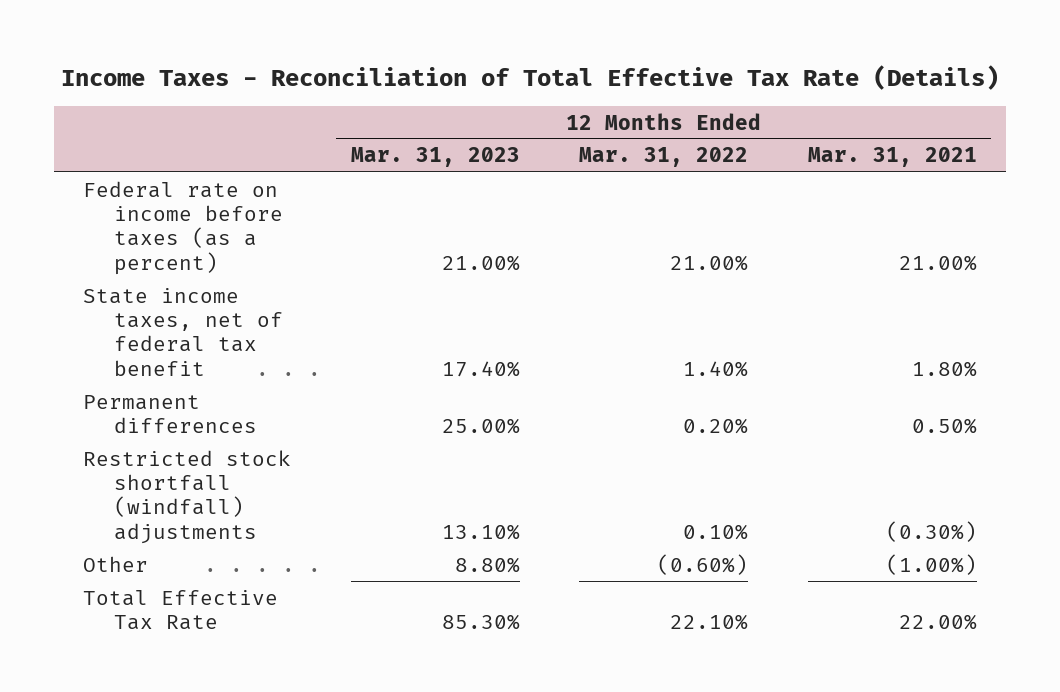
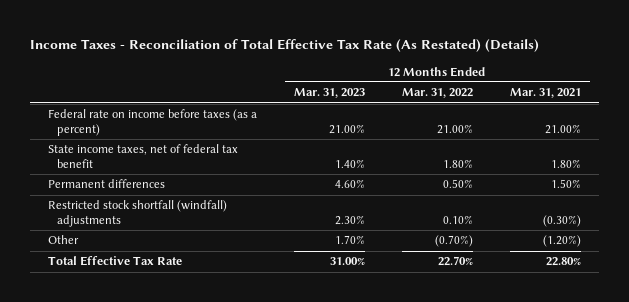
[60,64,999,90] Income Taxes - Reconciliation of Total Effective Tax Rate (Details) -> [29,38,539,52] Income Taxes - Reconciliation of Total Effective Tax Rate (As Restated) (Details)
[441,360,520,377] 17.40% -> [334,158,365,168] 1.40%
[683,360,749,377] 1.40% -> [442,158,473,168] 1.80%
[441,417,520,434] 25.00% -> [334,179,365,189] 4.60%
[683,417,749,434] 0.20% -> [442,179,473,189] 0.50%
[911,417,977,434] 0.50% -> [550,179,581,189] 1.50%
[441,523,520,540] 13.10% -> [334,214,365,225] 2.30%
[454,556,520,573] 8.80% -> [334,235,365,245] 1.70%
[657,553,749,575] (0.60%) -> [434,235,473,248] (0.70%)
[885,553,977,575] (1.00%) -> [542,235,581,248] (1.20%)
[441,613,520,630] 85.30% -> [329,257,365,266] 31.00%
[670,613,749,630] 22.10% -> [437,256,473,267] 22.70%
[898,613,977,630] 22.00% -> [545,257,581,267] 22.80%

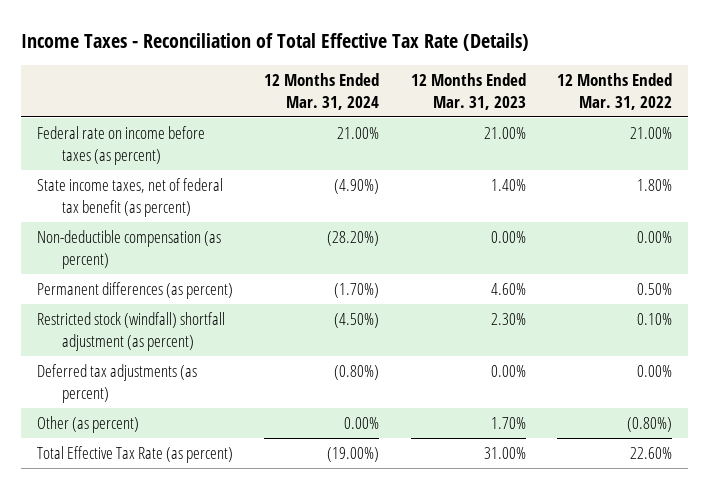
[29,38,539,52] Income Taxes - Reconciliation of Total Effective Tax Rate (As Restated) (Details) -> [21,32,530,51] Income Taxes - Reconciliation of Total Effective Tax Rate (Details)
[509,88,581,99] Mar. 31, 2021 -> none
none -> [264,72,380,111] 12 Months Ended Mar. 31, 2024
[48,235,80,245] Other -> none
[48,109,258,136] Federal rate on income before taxes (as a percent) -> [37,125,206,166] Federal rate on income before taxes (as percent)
[48,144,239,168] State income taxes, net of federal tax benefit -> [37,177,224,218] State income taxes, net of federal tax benefit (as percent)
none -> [37,229,222,270] Non-deductible compensation (as percent)
[48,179,166,189] Permanent differences -> [37,281,234,299] Permanent differences (as percent)
[48,200,228,227] Restricted stock shortfall (windfall) adjustments -> [37,311,226,352] Restricted stock (windfall) shortfall adjustment (as percent)
none -> [37,363,198,404] Deferred tax adjustments (as percent)
none -> [37,415,140,433] Other (as percent)
[48,256,183,267] Total Effective Tax Rate -> [37,445,234,463] Total Effective Tax Rate (as percent)
[437,256,473,267] 22.70% -> [630,446,673,459] 22.60%

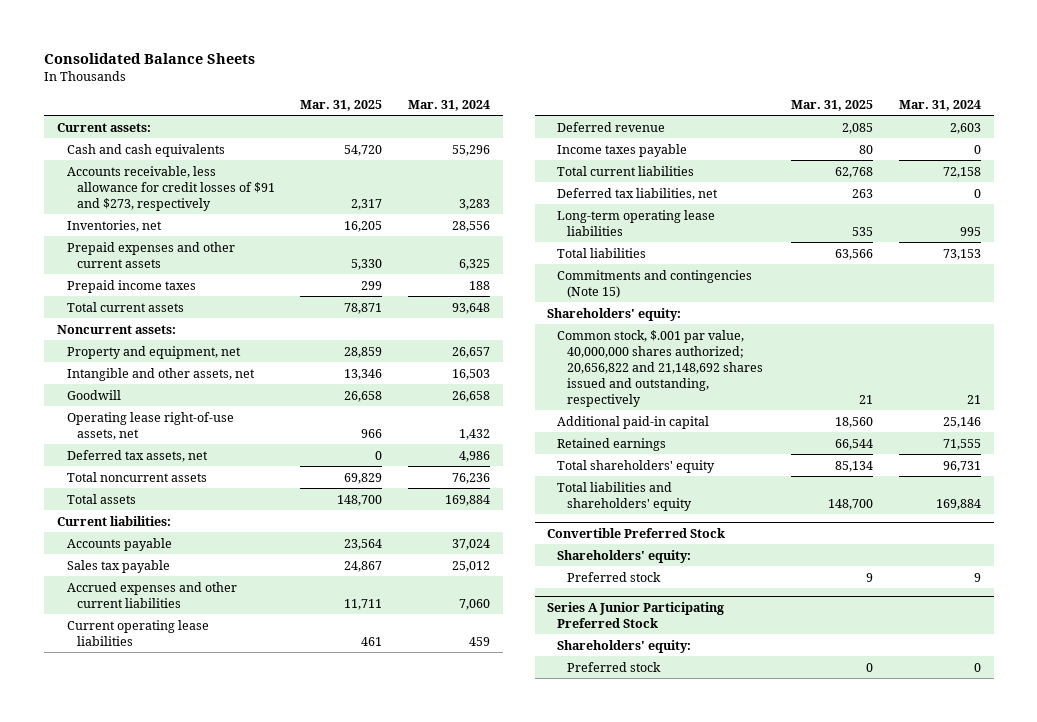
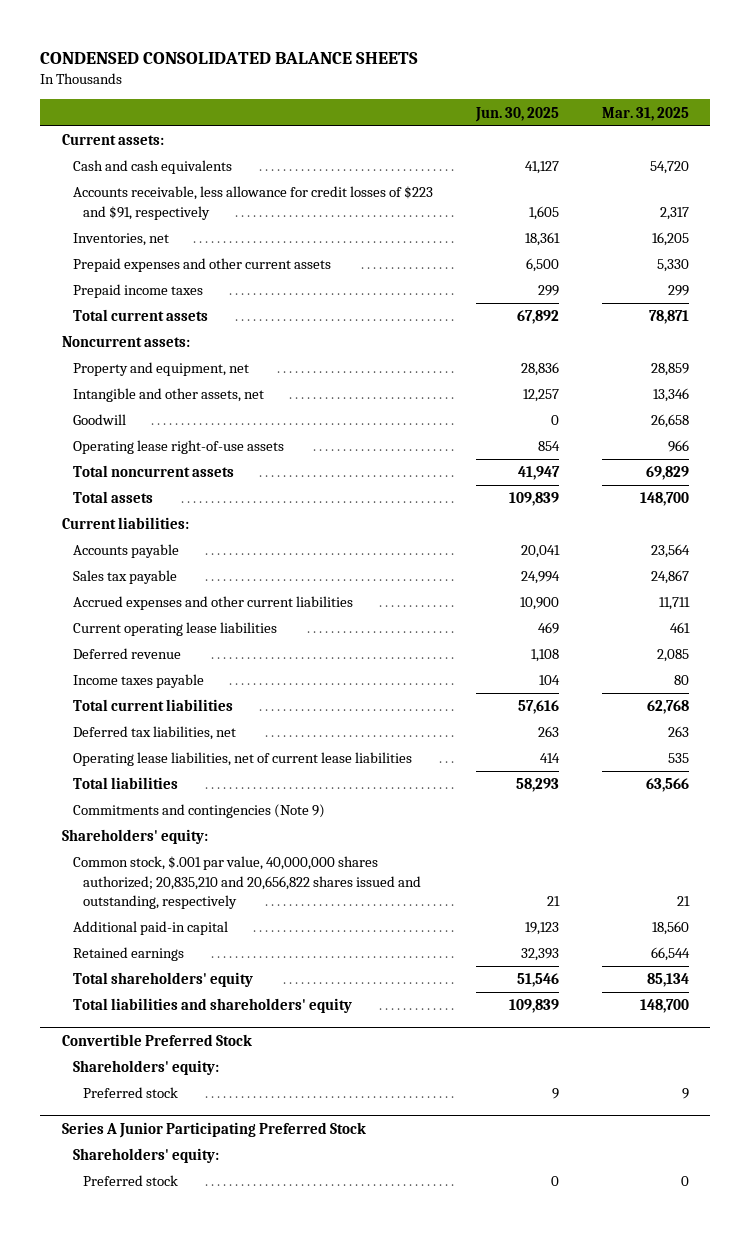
[43,52,255,64] Consolidated Balance Sheets -> [40,51,419,64] CONDENSED CONSOLIDATED BALANCE SHEETS
[408,99,491,111] Mar. 31, 2024 -> none
none -> [474,106,559,122] Jun. 30, 2025
[66,165,275,211] Accounts receivable, less allowance for credit losses of $91 and $273, respectively -> [72,186,433,220] Accounts receivable, less allowance for credit losses of $223 and $91, respectively
[66,449,208,462] Deferred tax assets, net -> none
[66,411,234,440] Operating lease right-of-use assets, net -> [72,440,284,455] Operating lease right-of-use assets
[557,209,716,236] Long-term operating lease liabilities -> [72,752,412,767] Operating lease liabilities, net of current lease liabilities
[557,269,753,298] Commitments and contingencies (Note 15) -> [72,804,325,819] Commitments and contingencies (Note 9)
[557,329,764,407] Common stock, $.001 par value, 40,000,000 shares authorized; 20,656,822 and 21,148,692 shares issued and outstanding, respectively -> [72,856,422,910] Common stock, $.001 par value, 40,000,000 shares authorized; 20,835,210 and 20,656,822 shares issued and outstanding, respectively

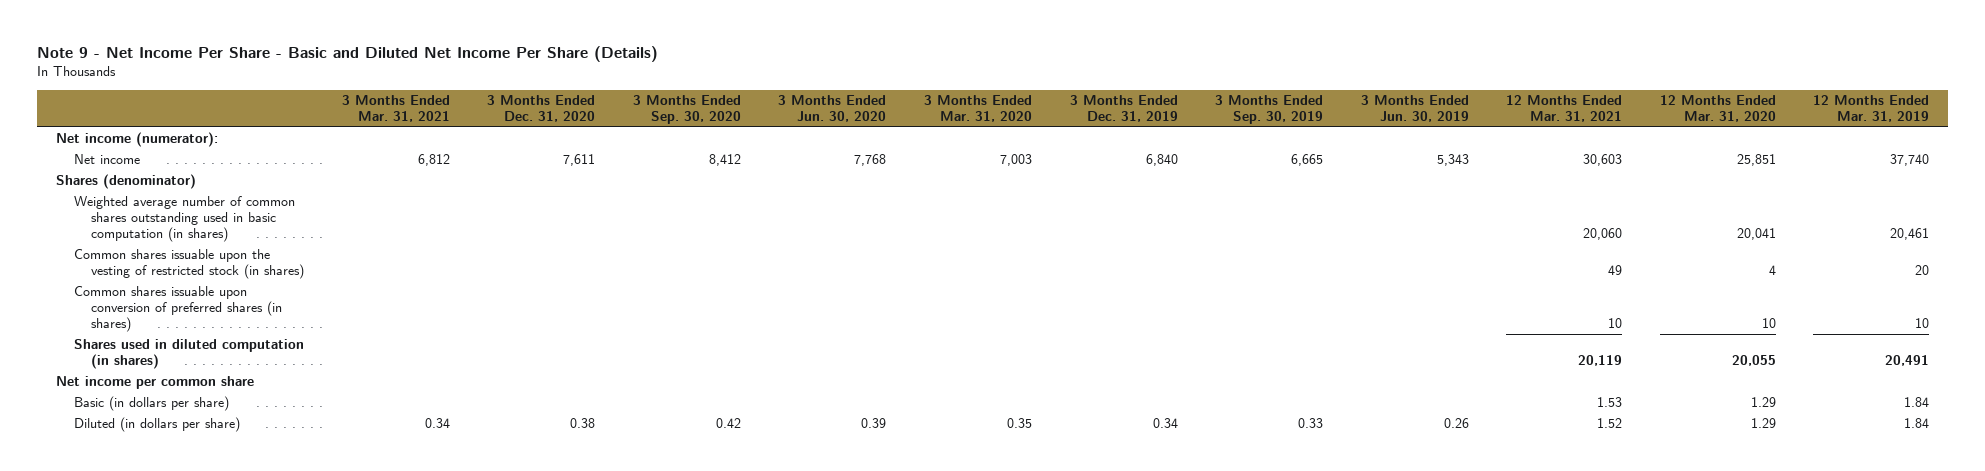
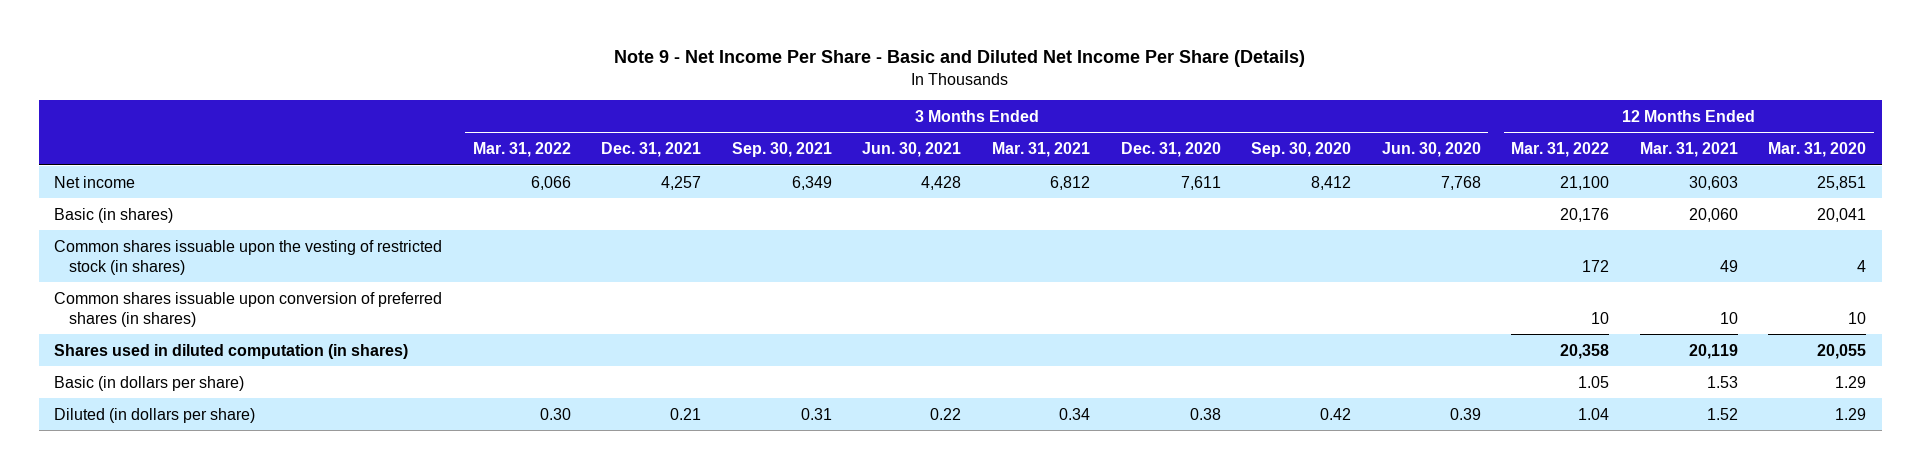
[924,95,1033,123] 3 Months Ended Mar. 31, 2020 -> none
[1069,95,1178,123] 3 Months Ended Dec. 31, 2019 -> none
[1215,95,1324,125] 3 Months Ended Sep. 30, 2019 -> none
[1360,95,1469,123] 3 Months Ended Jun. 30, 2019 -> none
[1813,95,1930,123] 12 Months Ended Mar. 31, 2019 -> none
none -> [472,142,571,158] Mar. 31, 2022
none -> [601,142,702,158] Dec. 31, 2021
none -> [731,142,832,158] Sep. 30, 2021
none -> [862,142,962,158] Jun. 30, 2021
none -> [1511,142,1610,158] Mar. 31, 2022
[55,132,218,148] Net income (numerator): -> none
[55,174,196,190] Shares (denominator) -> none
[73,196,295,243] Weighted average number of common shares outstanding used in basic computation (in shares) -> [54,207,174,223] Basic (in shares)
[55,376,254,390] Net income per common share -> none

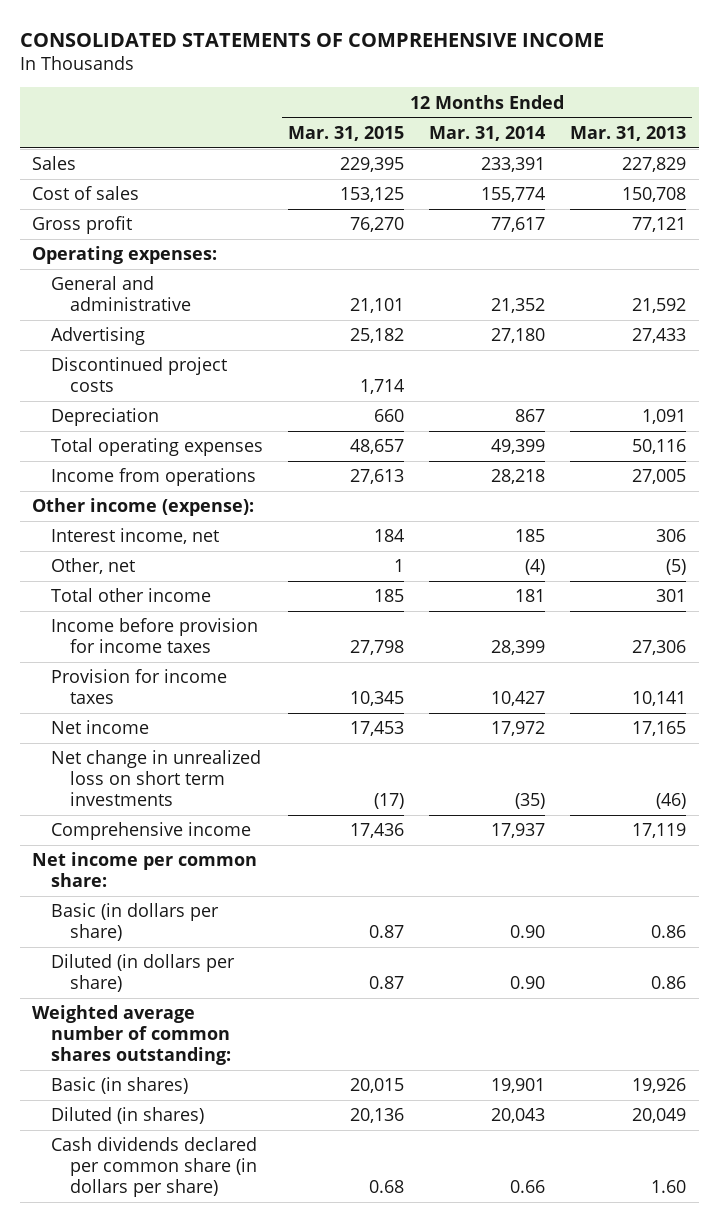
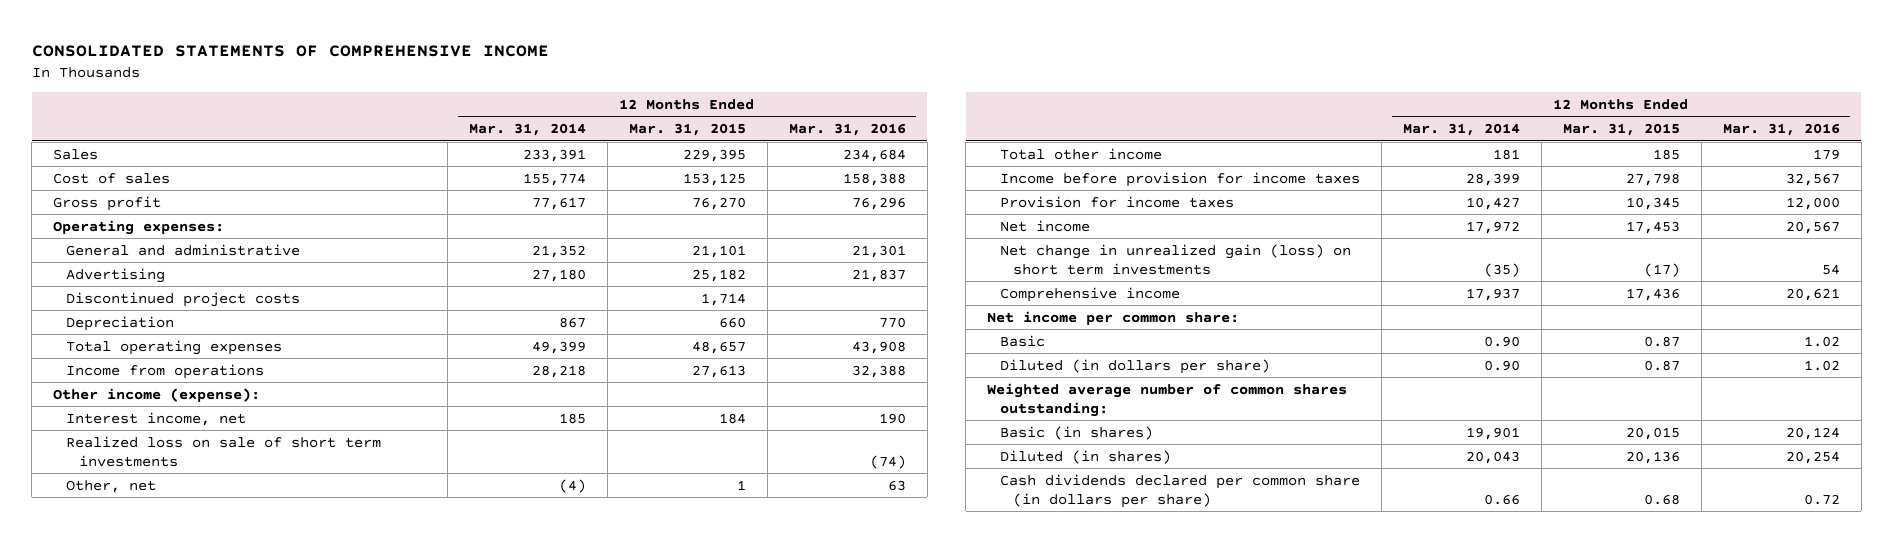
[570,125,687,141] Mar. 31, 2013 -> none
none -> [788,123,906,137] Mar. 31, 2016
none -> [66,435,382,467] Realized loss on sale of short term investments
[51,750,262,806] Net change in unrealized loss on short term investments -> [1000,243,1352,275] Net change in unrealized gain (loss) on short term investments
[51,903,220,941] Basic (in dollars per share) -> [1000,334,1046,347] Basic

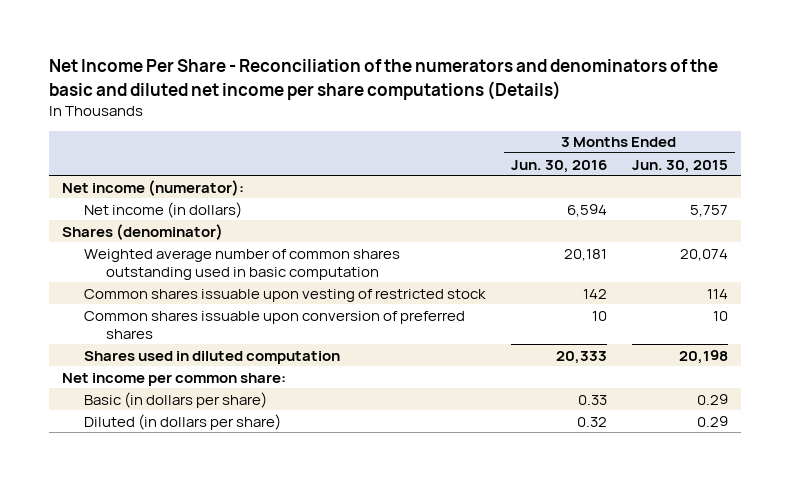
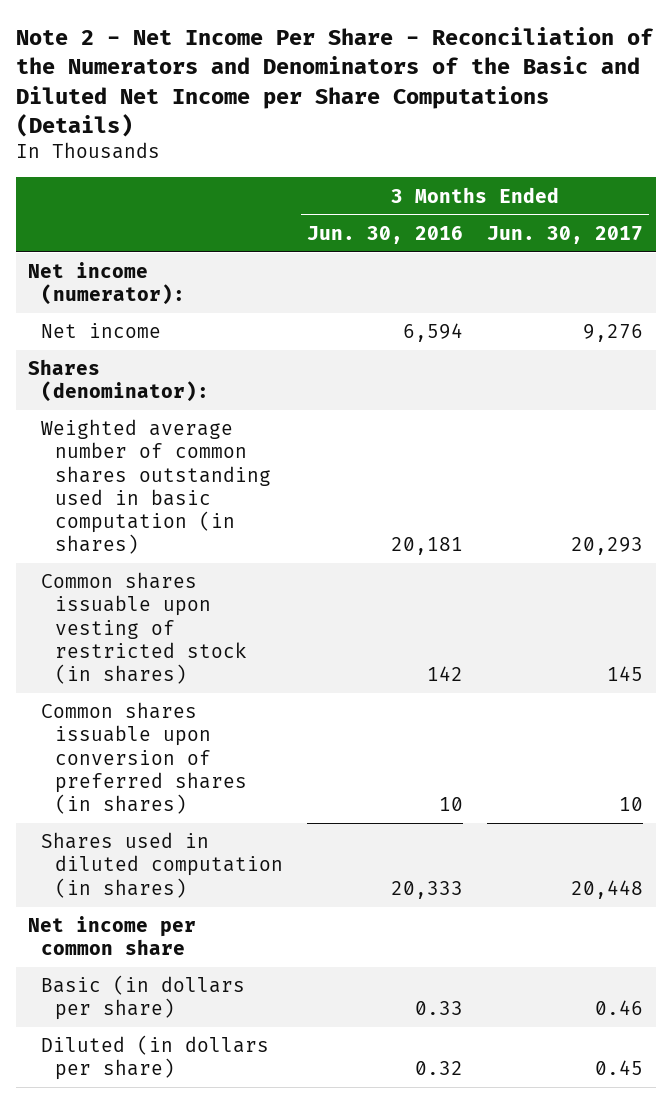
[49,59,719,100] Net Income Per Share - Reconciliation of the numerators and denominators of the basic and diluted net income per share computations (Details) -> [15,26,654,137] Note 2 - Net Income Per Share - Reconciliation of the Numerators and Denominators of the Basic and Diluted Net Income per Share Computations (Details)
[632,159,729,173] Jun. 30, 2015 -> none
none -> [487,225,644,244] Jun. 30, 2017
[83,201,242,218] Net income (in dollars) -> [41,323,162,339] Net income
[62,223,224,240] Shares (denominator) -> [27,359,210,403] Shares (denominator):
[83,248,400,280] Weighted average number of common shares outstanding used in basic computation -> [41,419,271,555] Weighted average number of common shares outstanding used in basic computation (in shares)
[83,288,486,302] Common shares issuable upon vesting of restricted stock -> [41,572,247,685] Common shares issuable upon vesting of restricted stock (in shares)
[83,310,465,339] Common shares issuable upon conversion of preferred shares -> [41,702,247,815] Common shares issuable upon conversion of preferred shares (in shares)
[83,350,340,364] Shares used in diluted computation -> [41,832,283,898] Shares used in diluted computation (in shares)
[62,372,287,386] Net income per common share: -> [27,916,196,956] Net income per common share

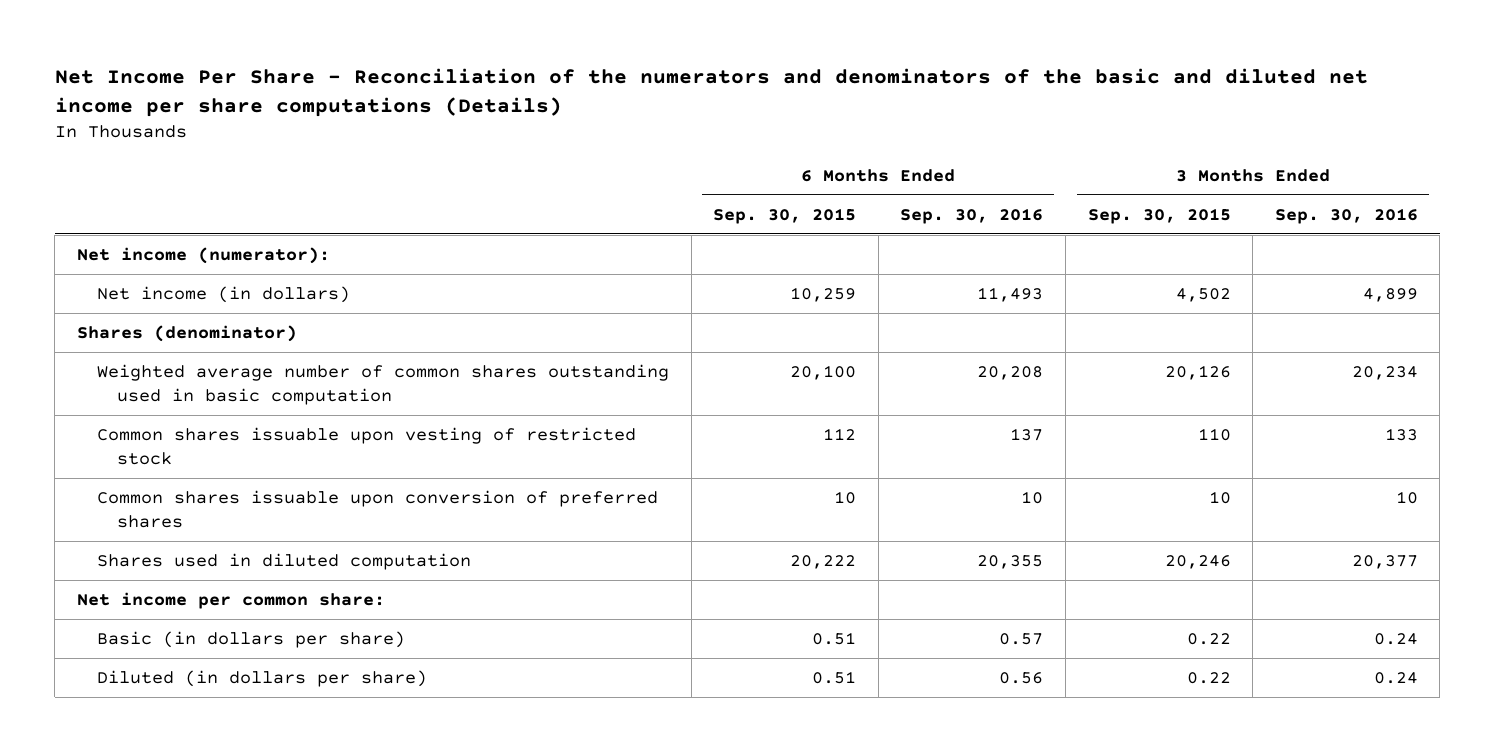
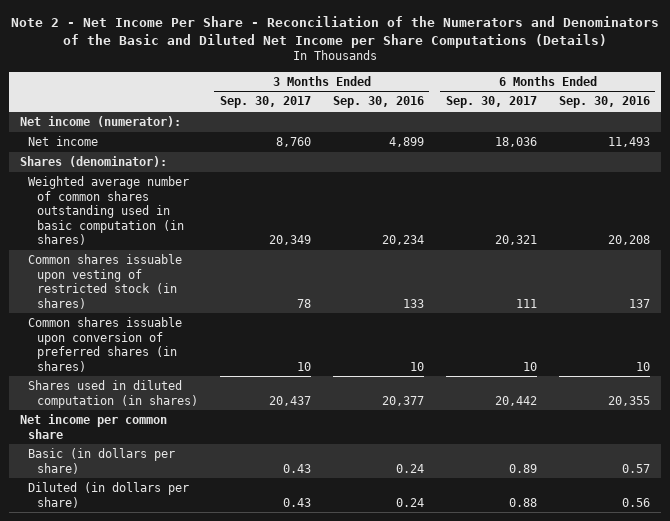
[54,68,1368,118] Net Income Per Share - Reconciliation of the numerators and denominators of the basic and diluted net income per share computations (Details) -> [11,15,660,48] Note 2 - Net Income Per Share - Reconciliation of the Numerators and Denominators of the Basic and Diluted Net Income per Share Computations (Details)
[713,207,857,224] Sep. 30, 2015 -> none
[1087,207,1231,224] Sep. 30, 2015 -> none
none -> [219,96,311,109] Sep. 30, 2017
none -> [445,96,537,109] Sep. 30, 2017
[96,285,350,303] Net income (in dollars) -> [28,136,99,147] Net income
[76,324,297,342] Shares (denominator) -> [20,156,168,168] Shares (denominator):
[96,363,669,405] Weighted average number of common shares outstanding used in basic computation -> [28,176,190,246] Weighted average number of common shares outstanding used in basic computation (in shares)
[96,426,636,465] Common shares issuable upon vesting of restricted stock -> [28,254,183,309] Common shares issuable upon vesting of restricted stock (in shares)
[96,489,658,528] Common shares issuable upon conversion of preferred shares -> [28,317,183,372] Common shares issuable upon conversion of preferred shares (in shares)
[96,552,471,570] Shares used in diluted computation -> [28,380,198,408] Shares used in diluted computation (in shares)
[76,591,385,609] Net income per common share: -> [20,414,168,439] Net income per common share

